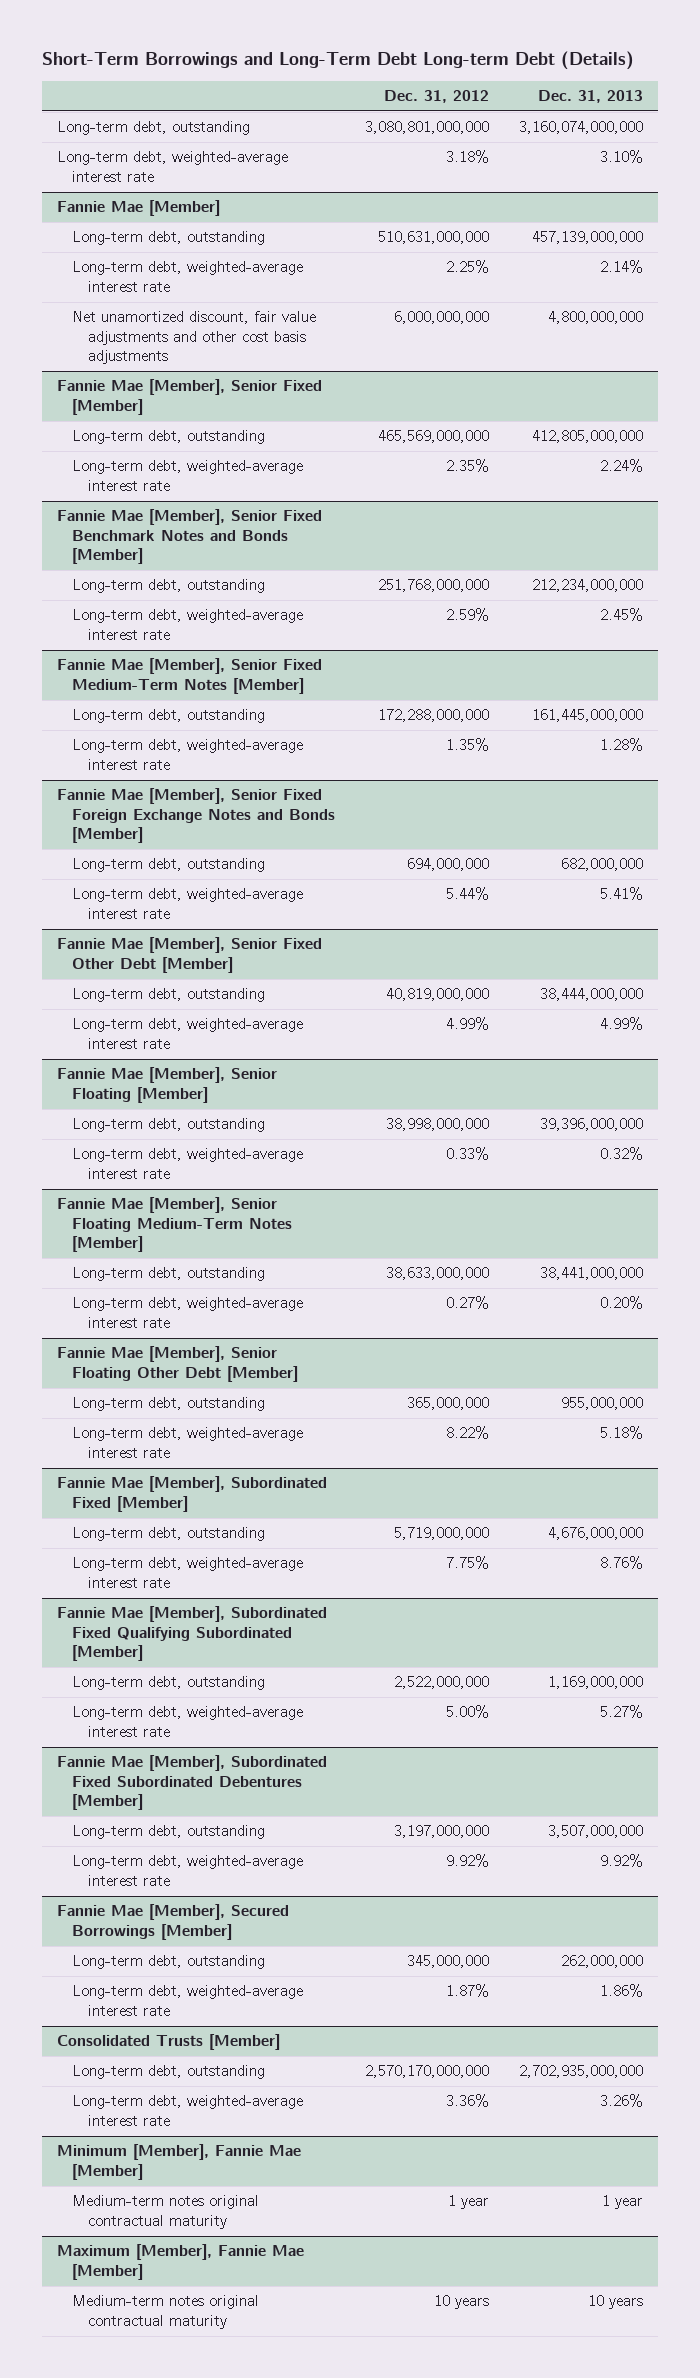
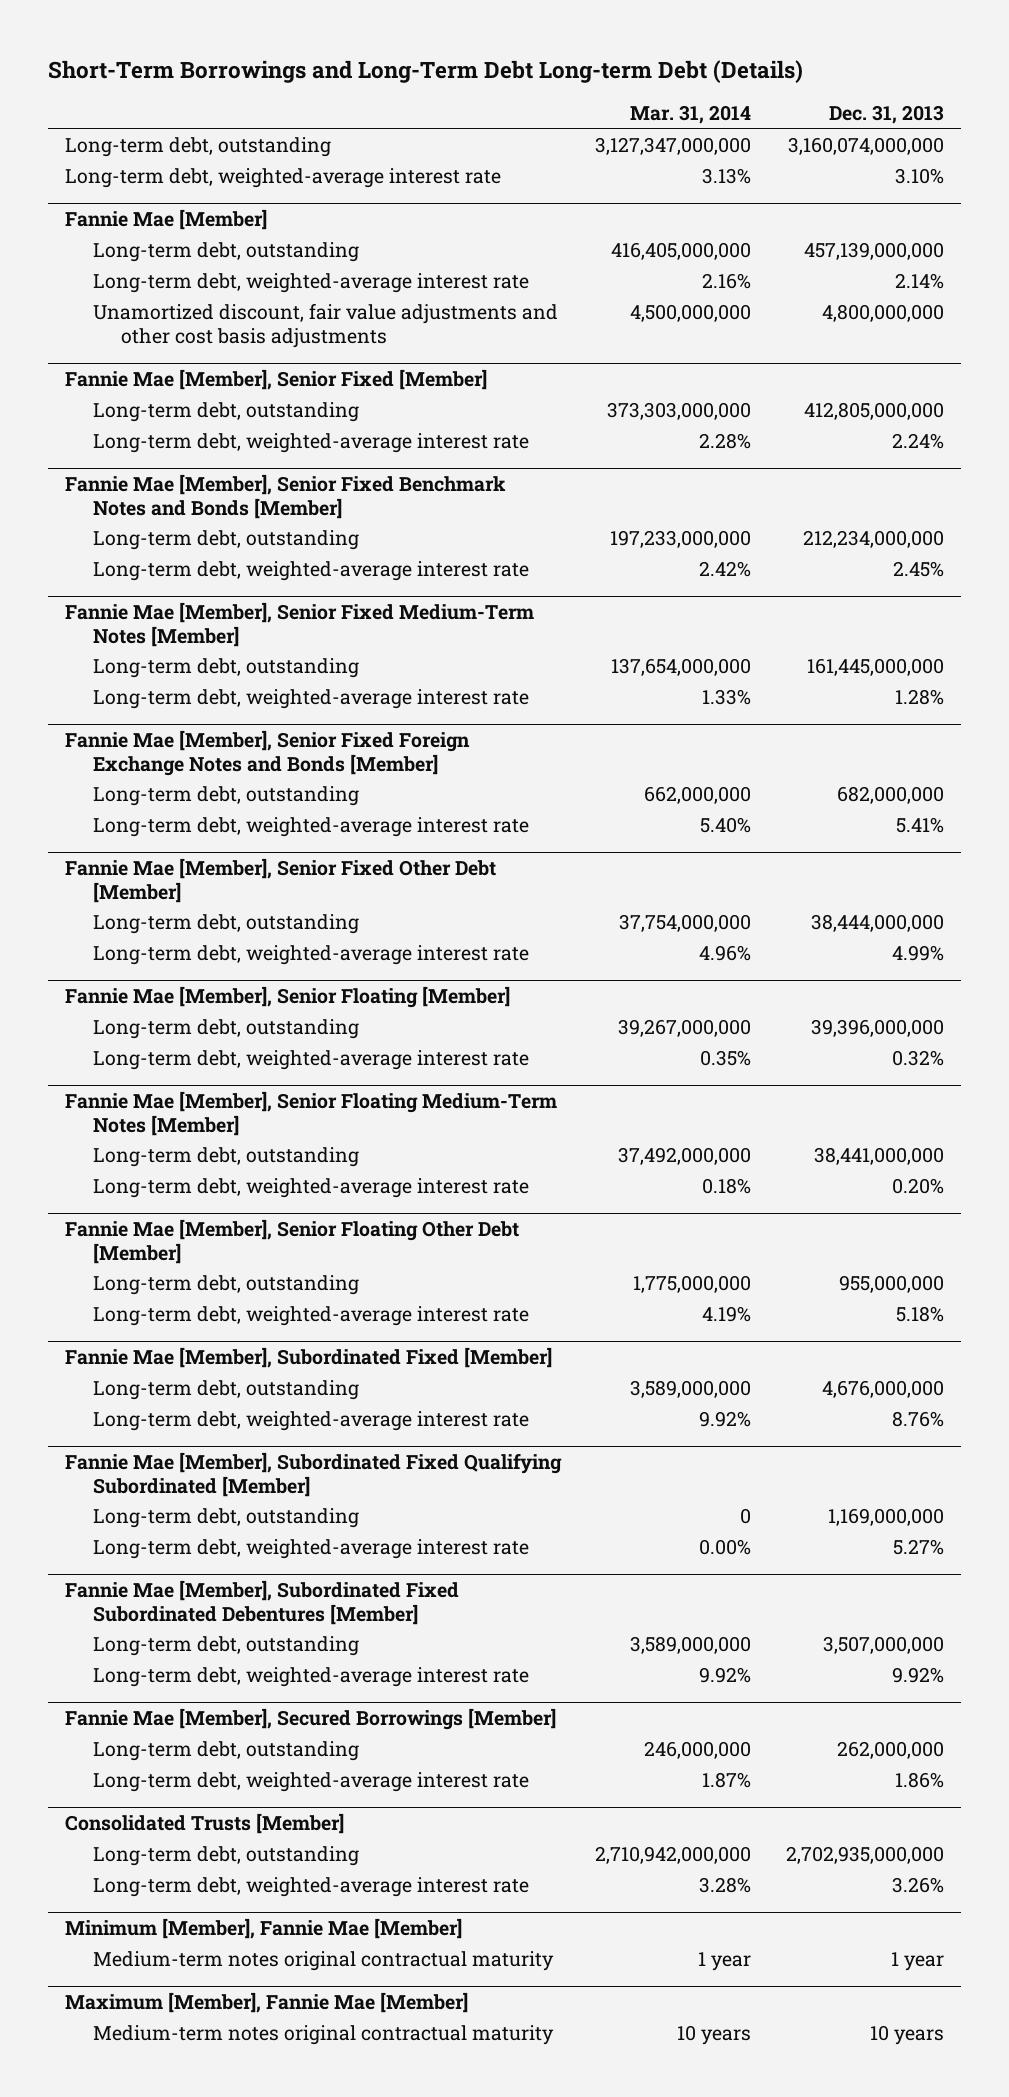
[384,90,490,104] Dec. 31, 2012 -> none
none -> [630,105,752,125] Mar. 31, 2014
[72,311,317,365] Net unamortized discount, fair value adjustments and other cost basis adjustments -> [92,303,558,349] Unamortized discount, fair value adjustments and other cost basis adjustments

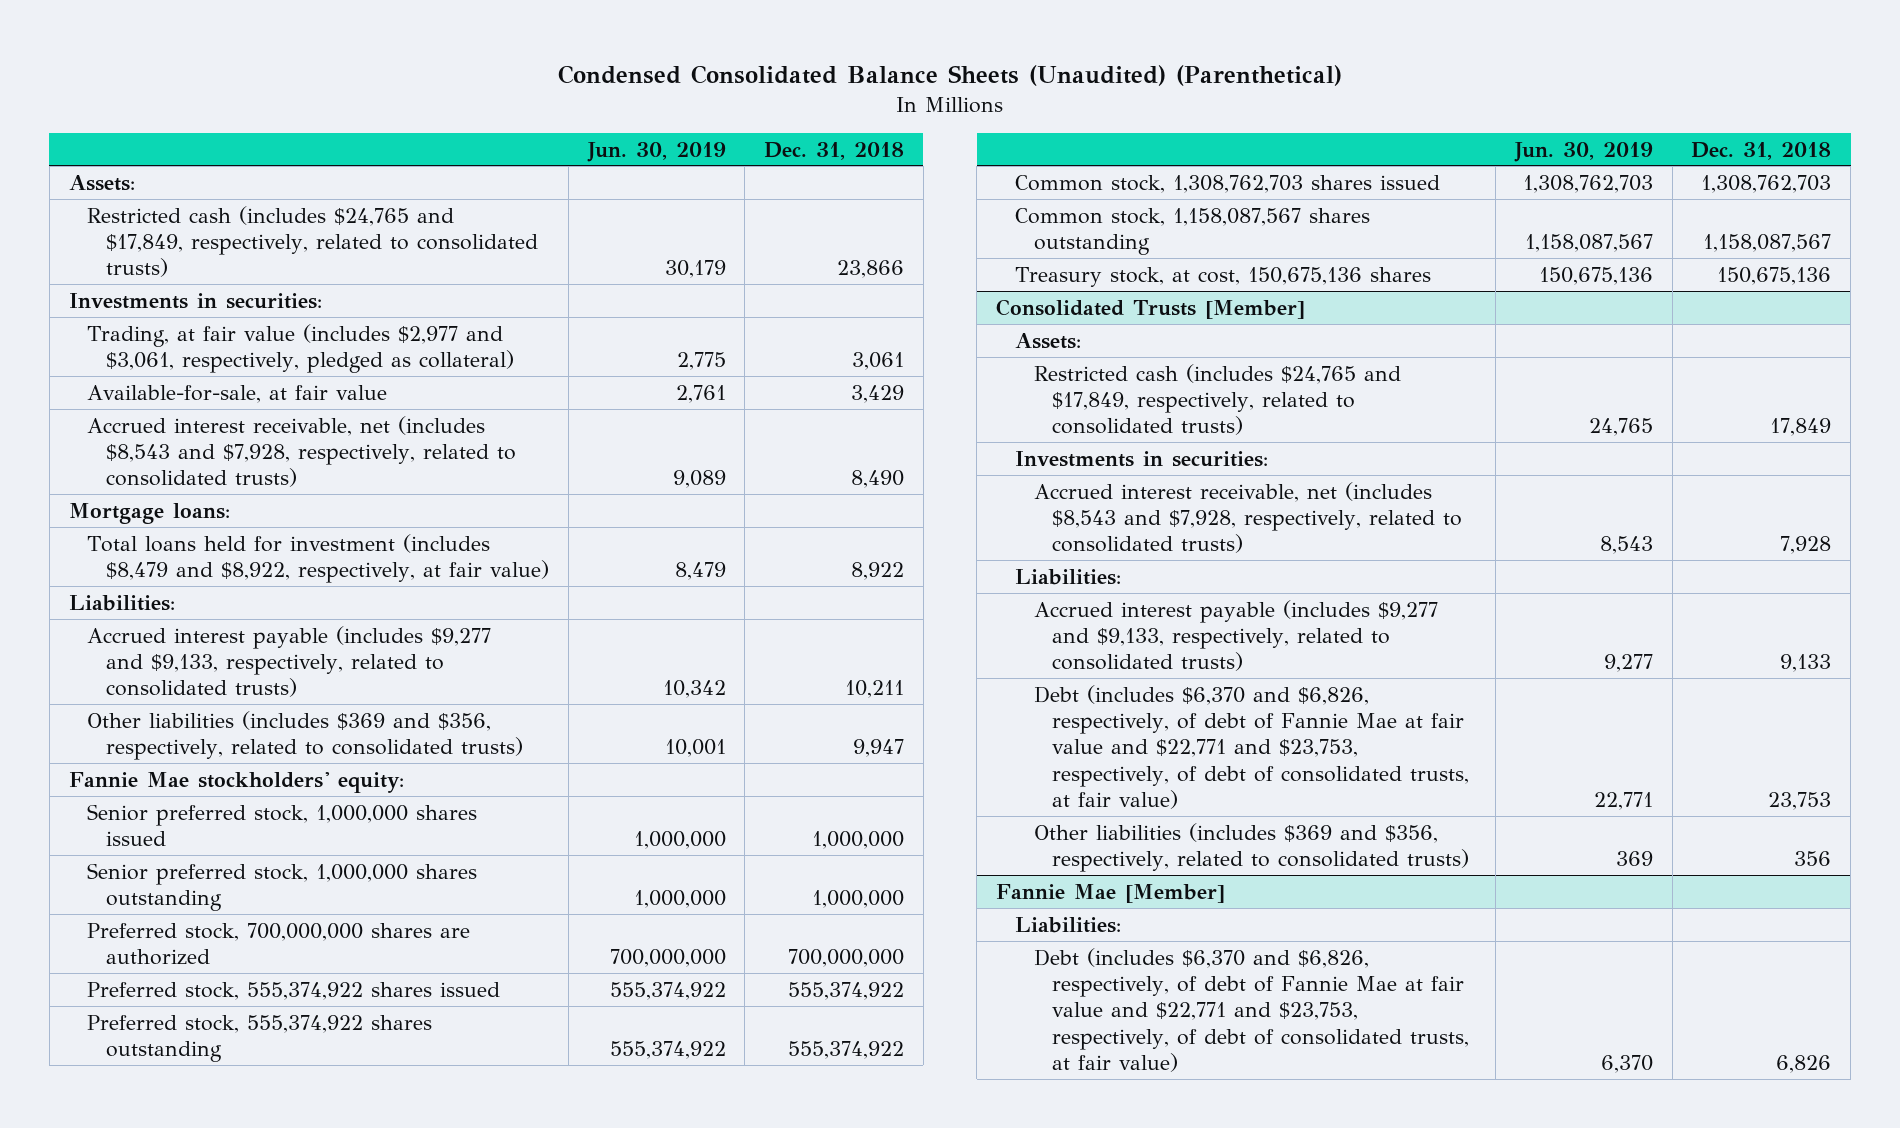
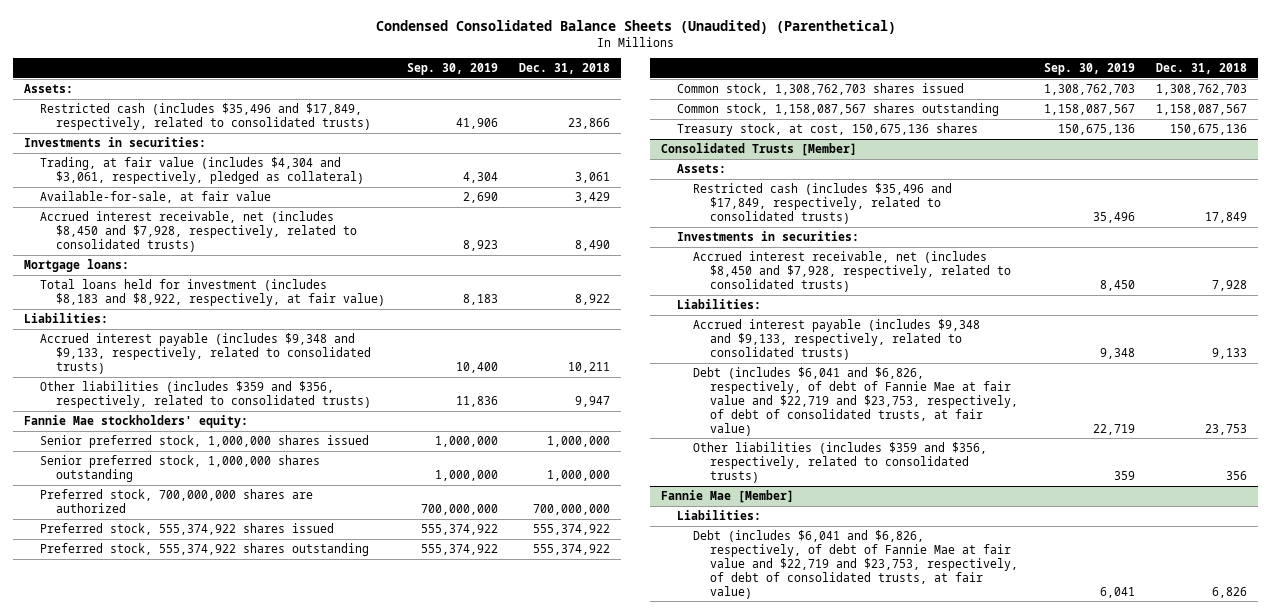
[586,141,726,162] Jun. 30, 2019 -> none
none -> [406,63,498,76] Sep. 30, 2019
[87,205,539,278] Restricted cash (includes $24,765 and $17,849, respectively, related to consolidated trusts) -> [40,102,372,130] Restricted cash (includes $35,496 and $17,849, respectively, related to consolidated trusts)
[87,323,515,374] Trading, at fair value (includes $2,977 and $3,061, respectively, pledged as collateral) -> [40,156,365,184] Trading, at fair value (includes $4,304 and $3,061, respectively, pledged as collateral)
[87,415,517,488] Accrued interest receivable, net (includes $8,543 and $7,928, respectively, related to consolidated trusts) -> [40,210,358,252] Accrued interest receivable, net (includes $8,450 and $7,928, respectively, related to consolidated trusts)
[87,533,550,584] Total loans held for investment (includes $8,479 and $8,922, respectively, at fair value) -> [40,278,386,306] Total loans held for investment (includes $8,183 and $8,922, respectively, at fair value)
[87,625,492,698] Accrued interest payable (includes $9,277 and $9,133, respectively, related to consolidated trusts) -> [40,332,372,374] Accrued interest payable (includes $9,348 and $9,133, respectively, related to consolidated trusts)
[87,710,524,761] Other liabilities (includes $369 and $356, respectively, related to consolidated trusts) -> [40,380,372,408] Other liabilities (includes $359 and $356, respectively, related to consolidated trusts)
[1033,363,1401,436] Restricted cash (includes $24,765 and $17,849, respectively, related to consolidated trusts) -> [693,182,953,224] Restricted cash (includes $35,496 and $17,849, respectively, related to consolidated trusts)
[1033,481,1463,554] Accrued interest receivable, net (includes $8,543 and $7,928, respectively, related to consolidated trusts) -> [693,250,1011,292] Accrued interest receivable, net (includes $8,450 and $7,928, respectively, related to consolidated trusts)
[1033,599,1438,672] Accrued interest payable (includes $9,277 and $9,133, respectively, related to consolidated trusts) -> [693,318,981,360] Accrued interest payable (includes $9,348 and $9,133, respectively, related to consolidated trusts)
[1033,684,1470,810] Debt (includes $6,370 and $6,826, respectively, of debt of Fannie Mae at fair value and $22,771 and $23,753, respectively, of debt of consolidated trusts, at fair value) -> [693,366,1018,436] Debt (includes $6,041 and $6,826, respectively, of debt of Fannie Mae at fair value and $22,719 and $23,753, respectively, of debt of consolidated trusts, at fair value)
[1033,822,1470,873] Other liabilities (includes $369 and $356, respectively, related to consolidated trusts) -> [693,441,988,483] Other liabilities (includes $359 and $356, respectively, related to consolidated trusts)
[1033,947,1470,1073] Debt (includes $6,370 and $6,826, respectively, of debt of Fannie Mae at fair value and $22,771 and $23,753, respectively, of debt of consolidated trusts, at fair value) -> [693,529,1018,599] Debt (includes $6,041 and $6,826, respectively, of debt of Fannie Mae at fair value and $22,719 and $23,753, respectively, of debt of consolidated trusts, at fair value)

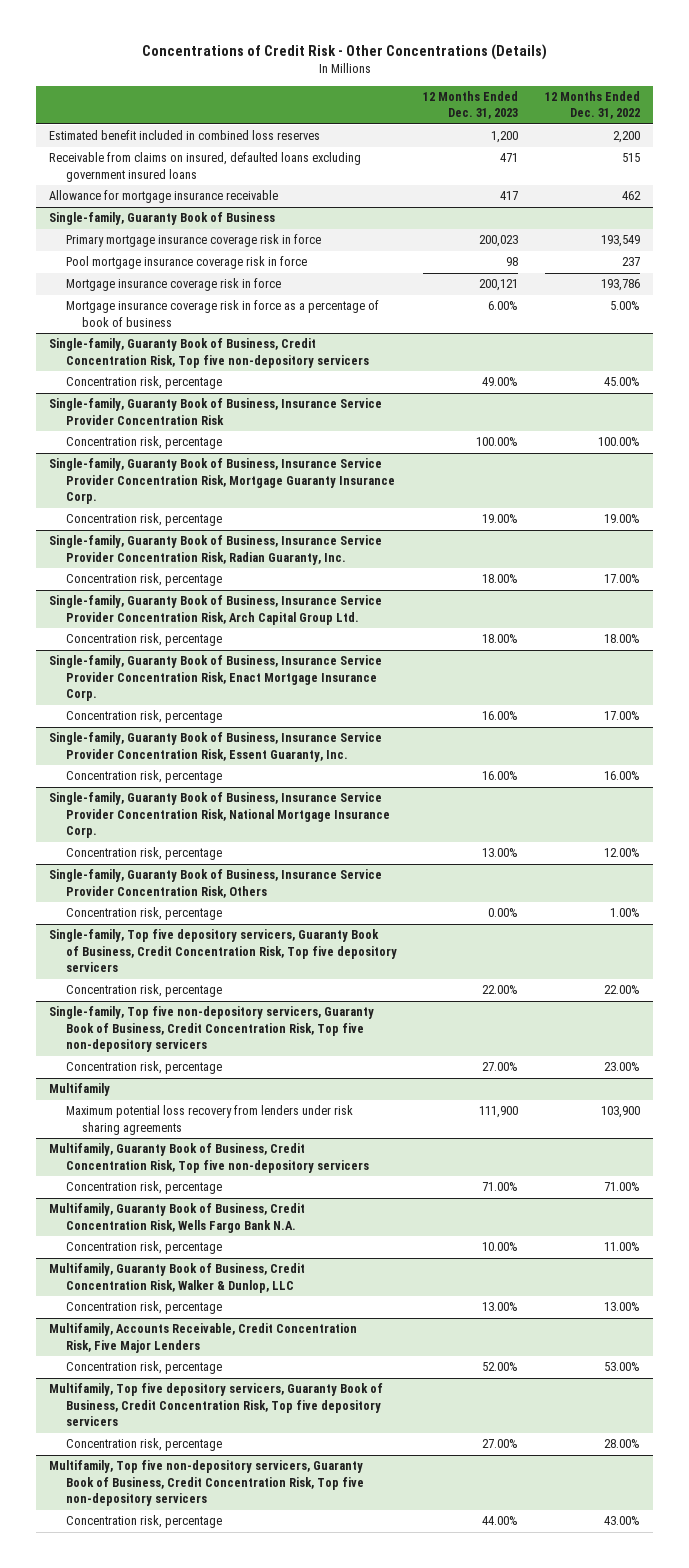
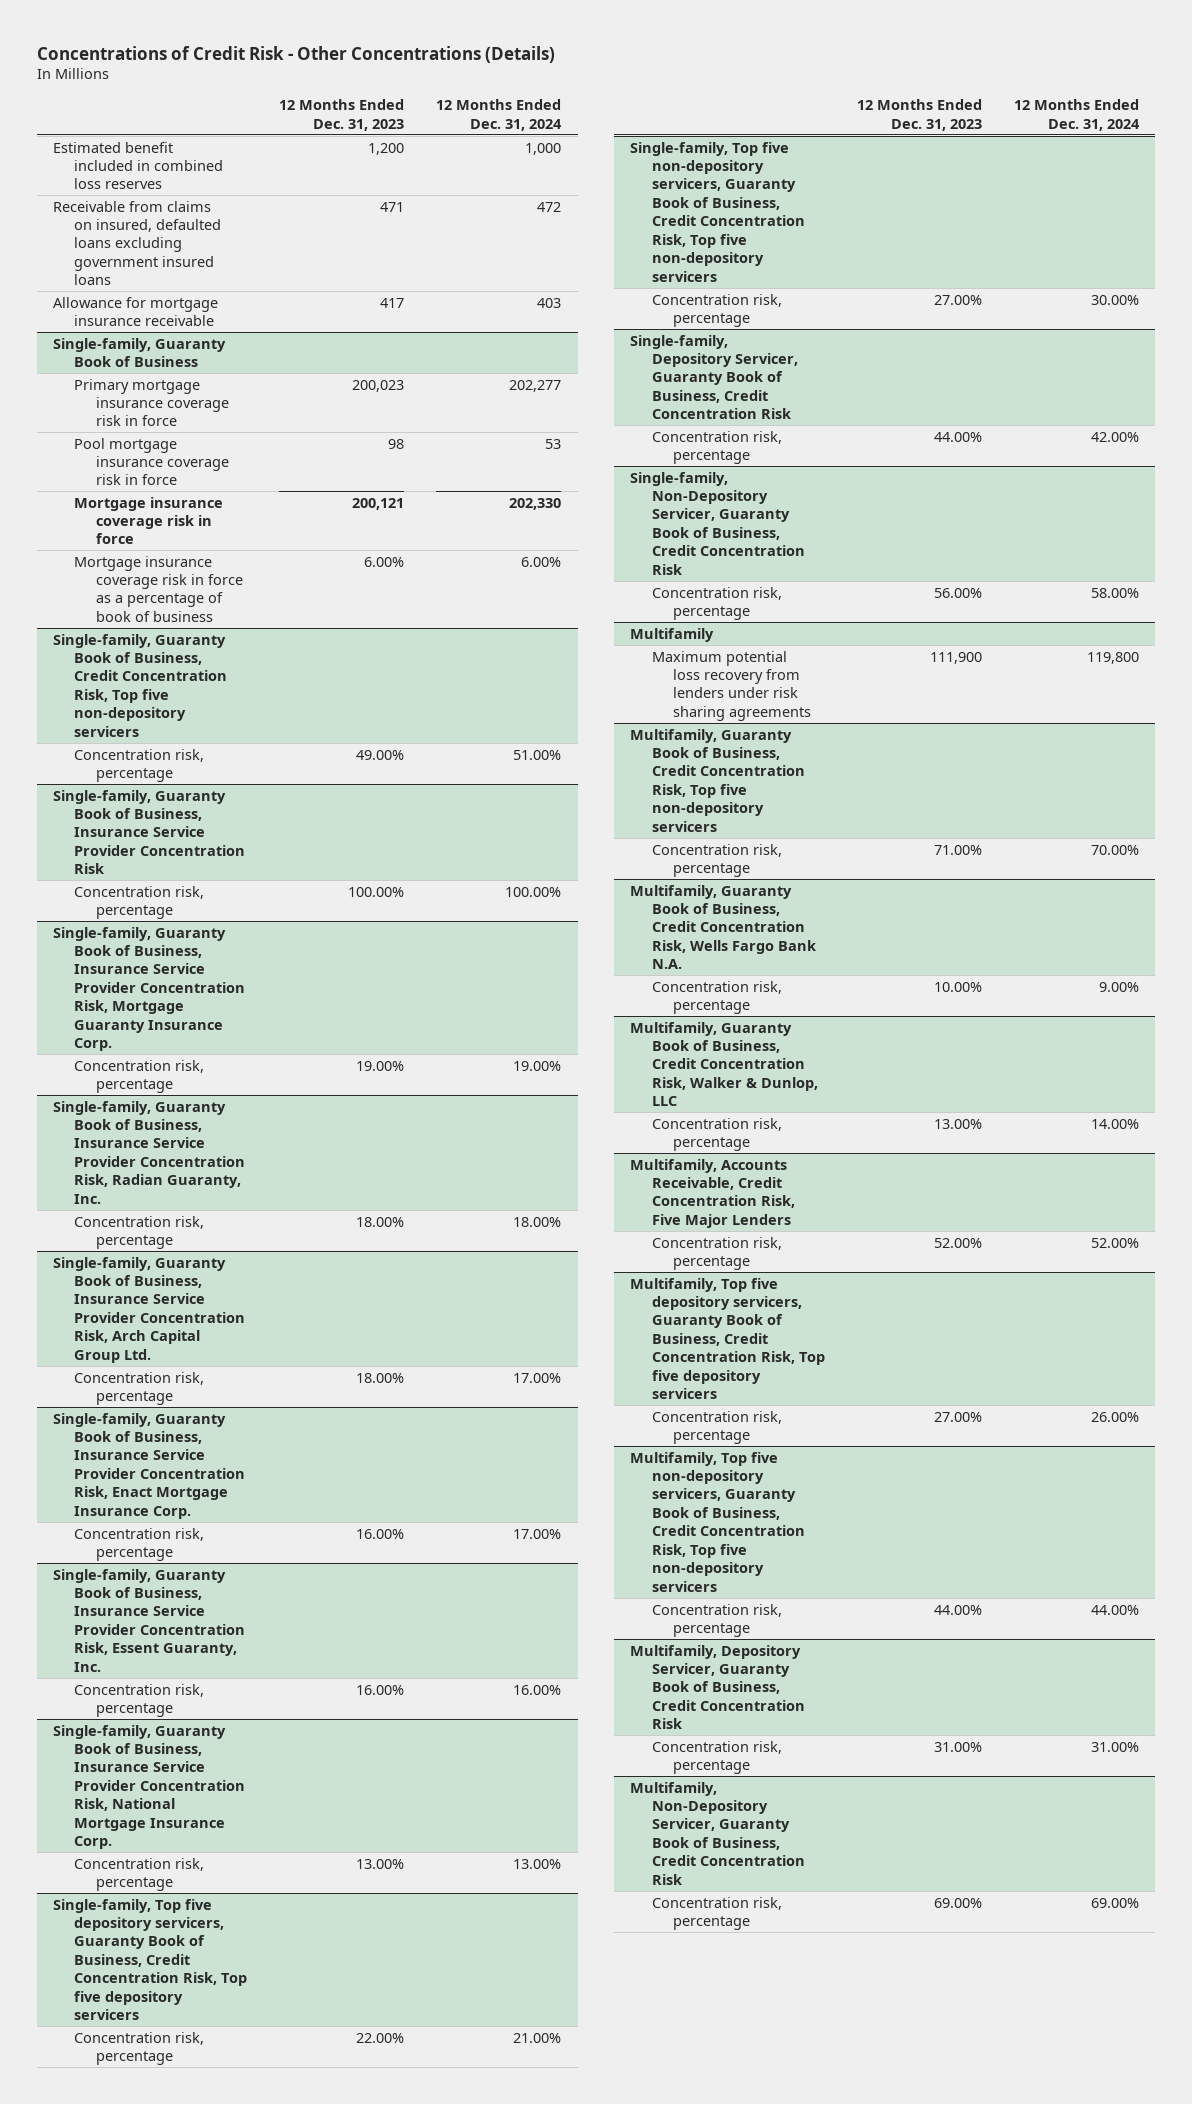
[544,90,640,120] 12 Months Ended Dec. 31, 2022 -> none
none -> [436,99,563,131] 12 Months Ended Dec. 31, 2024
[49,869,383,898] Single-family, Guaranty Book of Business, Insurance Service Provider Concentration Risk, Others -> none
[65,907,222,921] Concentration risk, percentage -> none
none -> [630,334,798,420] Single-family, Depository Servicer, Guaranty Book of Business, Credit Concentration Risk
none -> [651,430,782,464] Concentration risk, percentage
none -> [630,471,805,575] Single-family, Non-Depository Servicer, Guaranty Book of Business, Credit Concentration Risk
none -> [651,586,782,620] Concentration risk, percentage
none -> [630,1644,805,1730] Multifamily, Depository Servicer, Guaranty Book of Business, Credit Concentration Risk
none -> [651,1740,782,1774] Concentration risk, percentage
none -> [630,1781,805,1885] Multifamily, Non-Depository Servicer, Guaranty Book of Business, Credit Concentration Risk
none -> [651,1896,782,1930] Concentration risk, percentage

